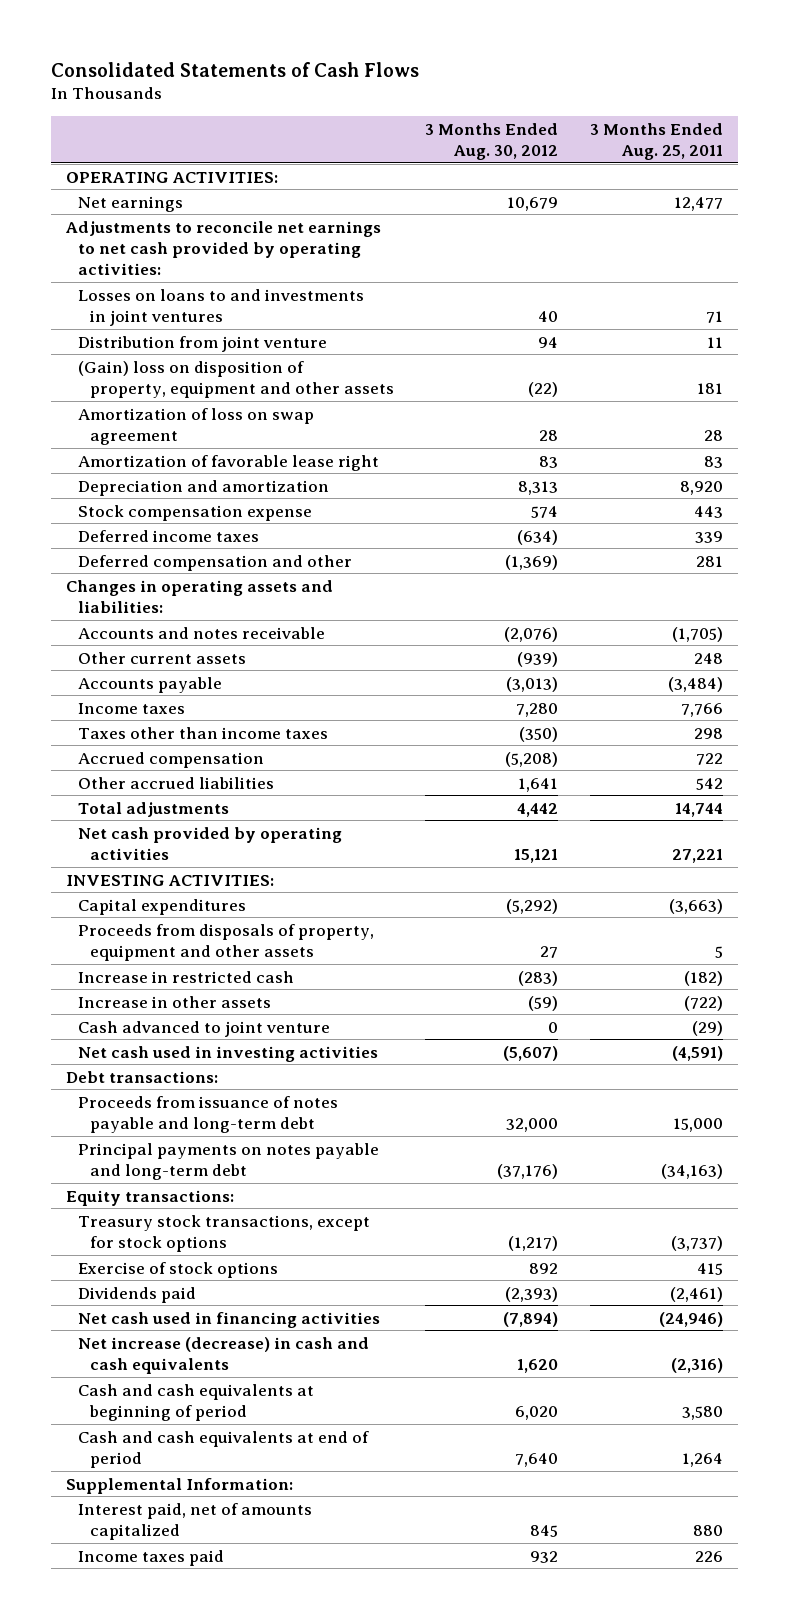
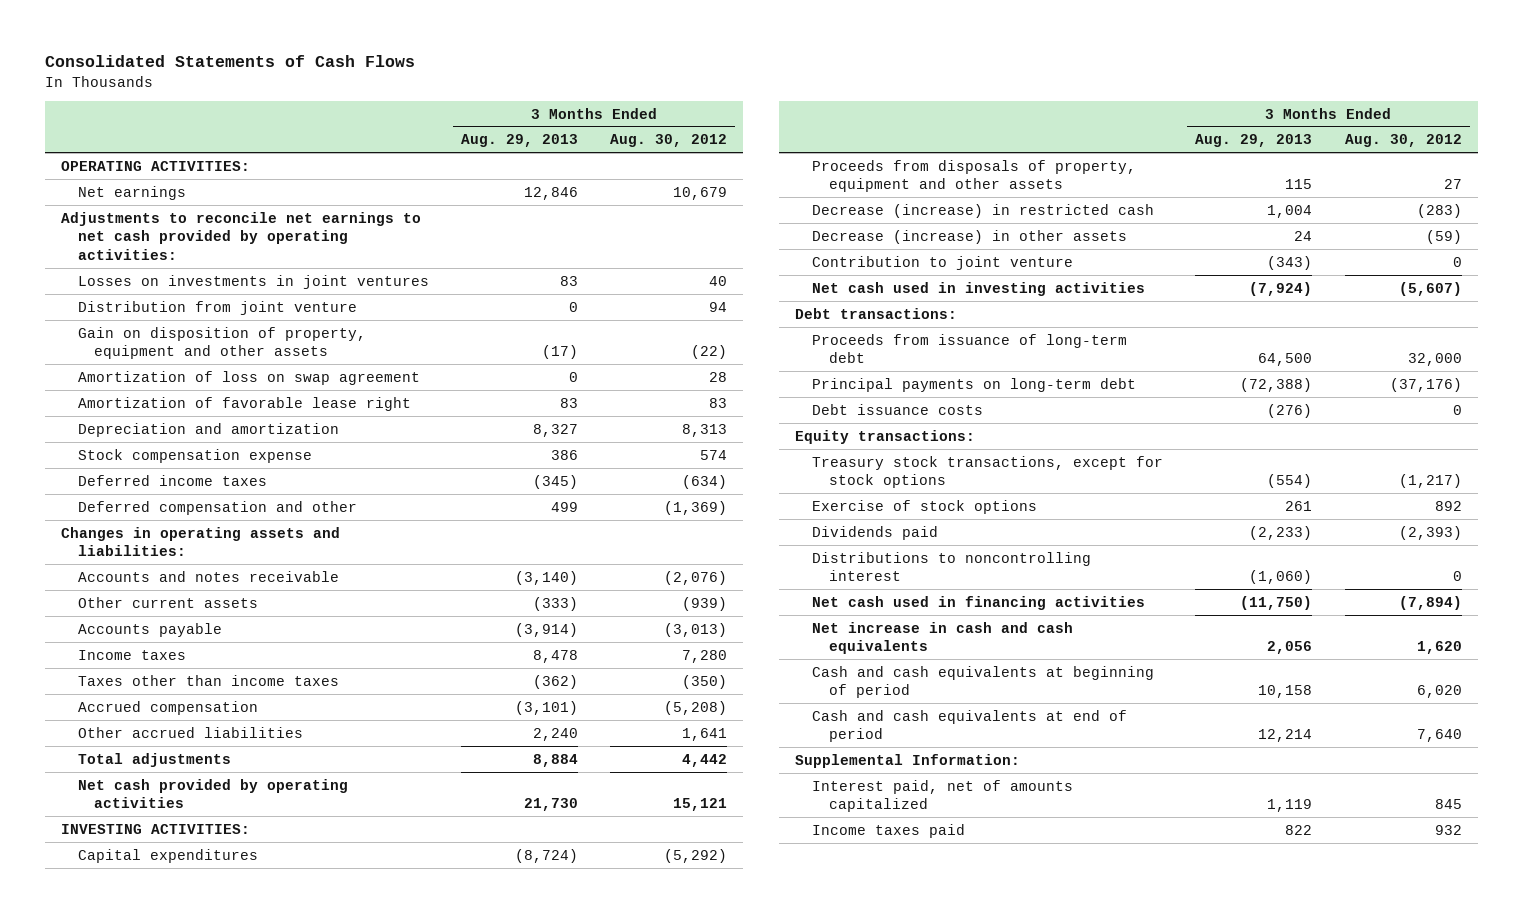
[589,122,723,160] 3 Months Ended Aug. 25, 2011 -> none
none -> [460,134,578,148] Aug. 29, 2013
[78,288,365,326] Losses on loans to and investments in joint ventures -> [77,274,429,289] Losses on investments in joint ventures
[78,360,394,398] (Gain) loss on disposition of property, equipment and other assets -> [77,326,366,360] Gain on disposition of property, equipment and other assets
[78,970,295,983] Increase in restricted cash -> [812,203,1155,218] Decrease (increase) in restricted cash
[78,995,272,1008] Increase in other assets -> [812,229,1128,244] Decrease (increase) in other assets
[78,1020,331,1037] Cash advanced to joint venture -> [812,255,1074,270] Contribution to joint venture
[78,1095,339,1133] Proceeds from issuance of notes payable and long-term debt -> [812,333,1128,364] Proceeds from issuance of long-term debt
[78,1142,380,1180] Principal payments on notes payable and long-term debt -> [812,377,1137,392] Principal payments on long-term debt
none -> [812,403,984,415] Debt issuance costs
none -> [812,551,1092,582] Distributions to noncontrolling interest
[78,1336,370,1374] Net increase (decrease) in cash and cash equivalents -> [812,621,1074,655] Net increase in cash and cash equivalents

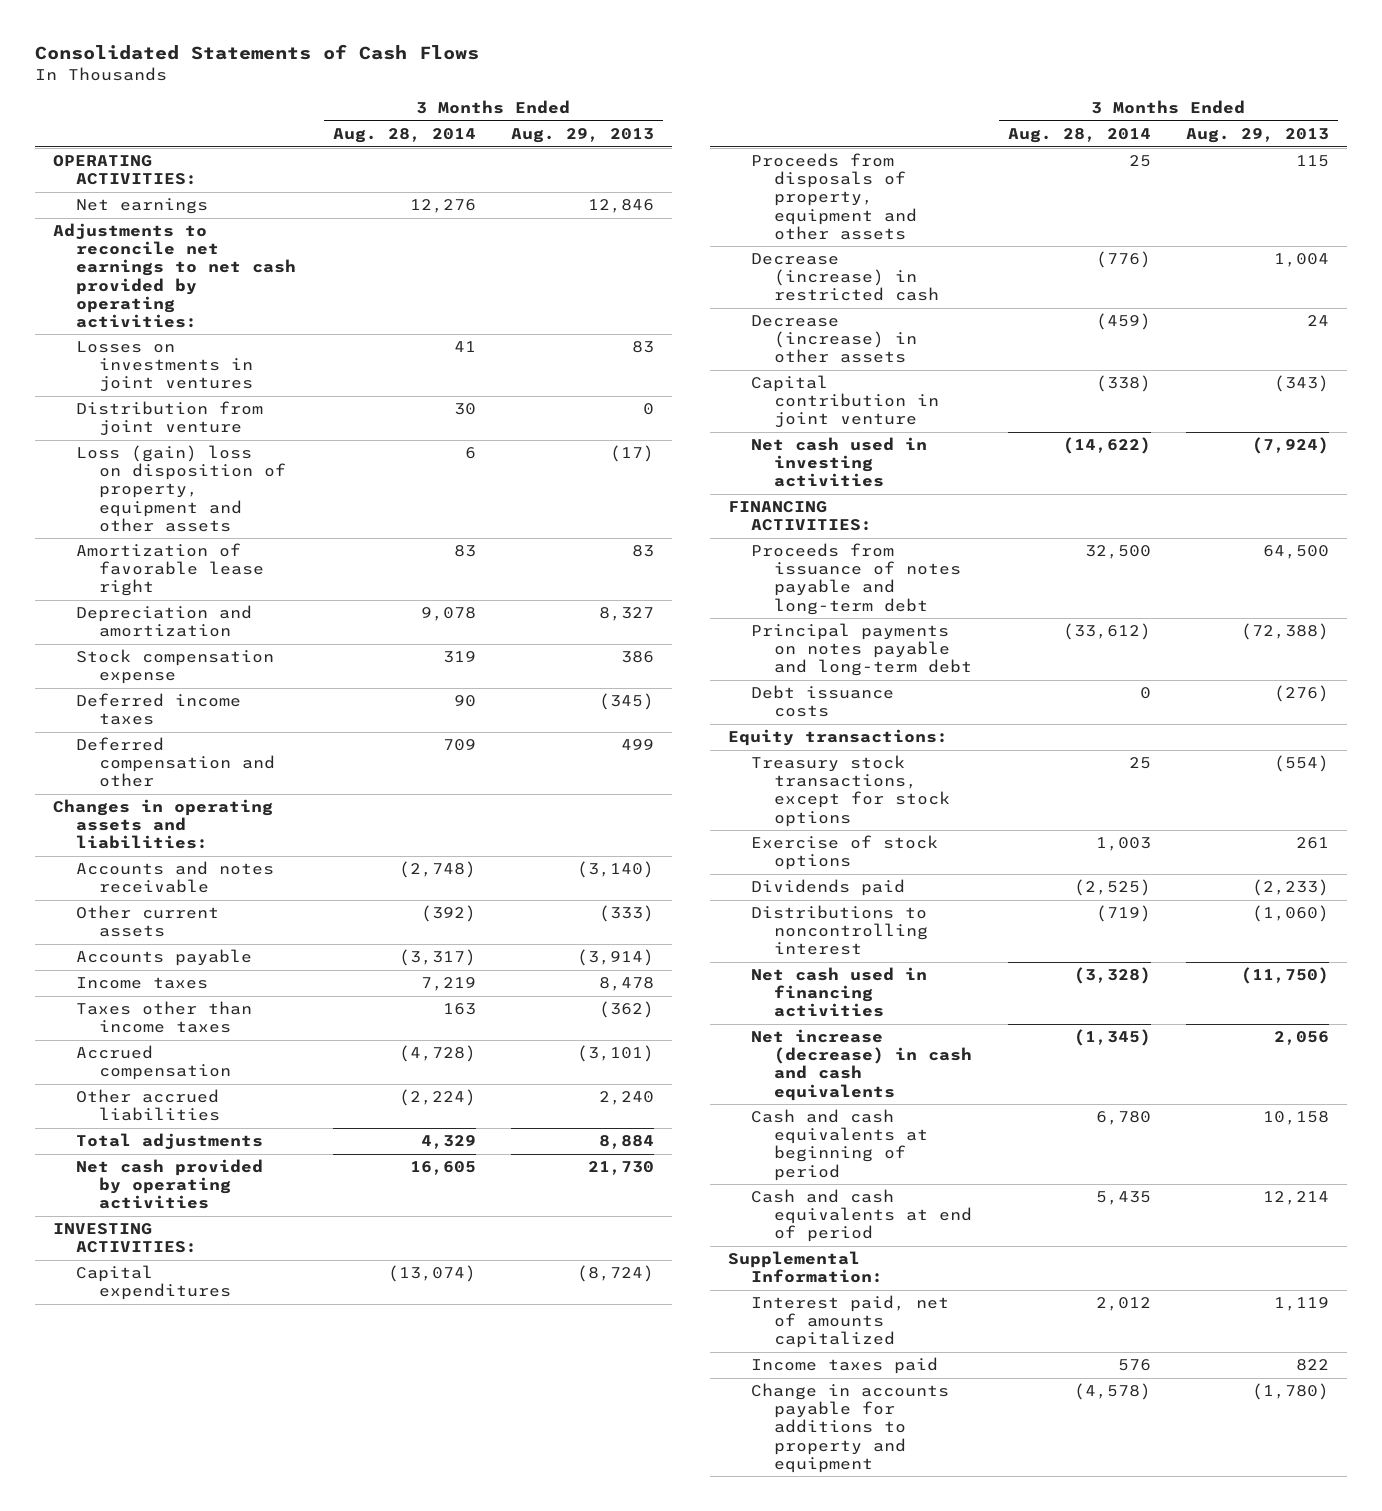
[610,134,728,148] Aug. 30, 2012 -> none
none -> [332,128,476,144] Aug. 28, 2014
[77,370,420,385] Amortization of loss on swap agreement -> none
[77,326,366,360] Gain on disposition of property, equipment and other assets -> [75,445,287,532] Loss (gain) loss on disposition of property, equipment and other assets
[812,255,1074,270] Contribution to joint venture -> [751,375,940,429] Capital contribution in joint venture
[795,307,958,319] Debt transactions: -> none
none -> [727,501,873,532] FINANCING ACTIVITIES:
[812,333,1128,364] Proceeds from issuance of long-term debt -> [751,543,962,615] Proceeds from issuance of notes payable and long-term debt
[812,377,1137,392] Principal payments on long-term debt -> [751,623,973,677] Principal payments on notes payable and long-term debt
[812,621,1074,655] Net increase in cash and cash equivalents -> [751,1029,973,1101] Net increase (decrease) in cash and cash equivalents
none -> [751,1383,950,1473] Change in accounts payable for additions to property and equipment

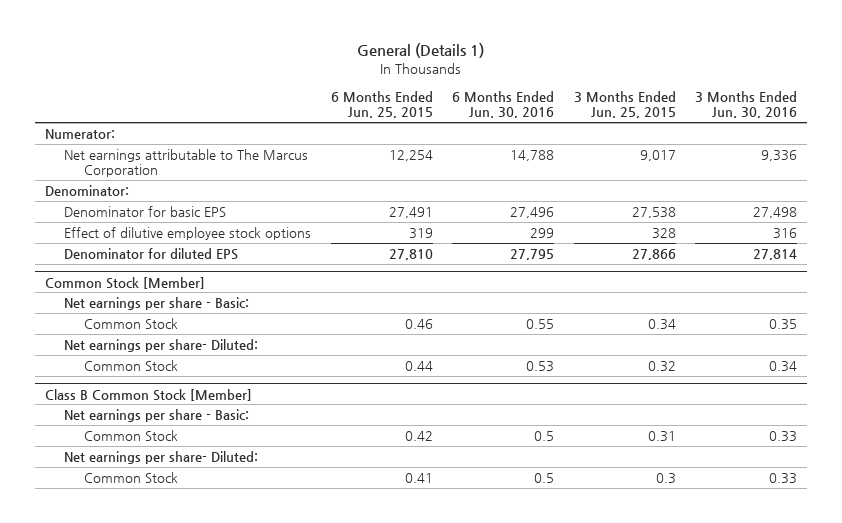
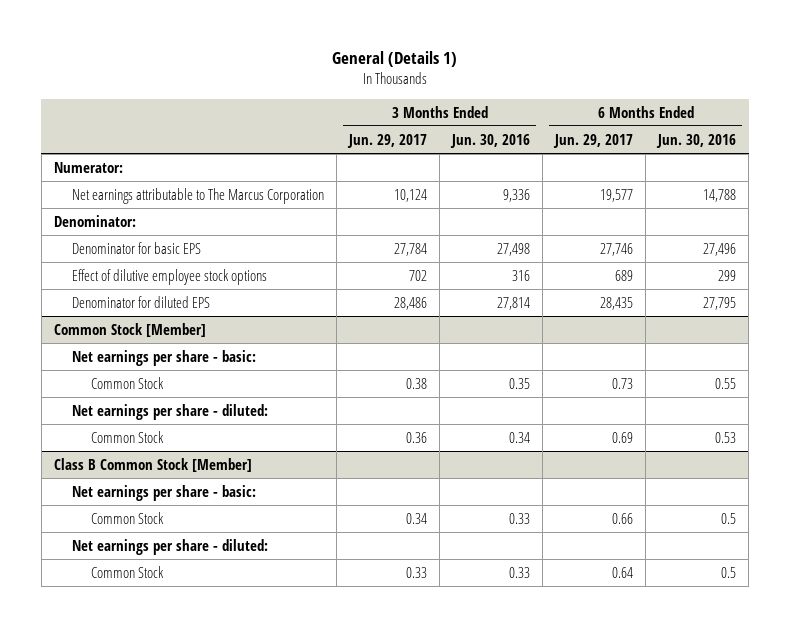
[330,90,433,119] 6 Months Ended Jun. 25, 2015 -> none
[573,90,676,119] 3 Months Ended Jun. 25, 2015 -> none
none -> [347,133,428,148] Jun. 29, 2017
none -> [553,133,634,148] Jun. 29, 2017
[64,296,250,310] Net earnings per share - Basic: -> [72,349,257,366] Net earnings per share - basic:
[64,338,259,352] Net earnings per share- Diluted: -> [72,403,269,420] Net earnings per share - diluted:
[64,408,250,422] Net earnings per share - Basic: -> [72,484,257,501] Net earnings per share - basic:
[64,450,259,464] Net earnings per share- Diluted: -> [72,538,269,555] Net earnings per share - diluted:

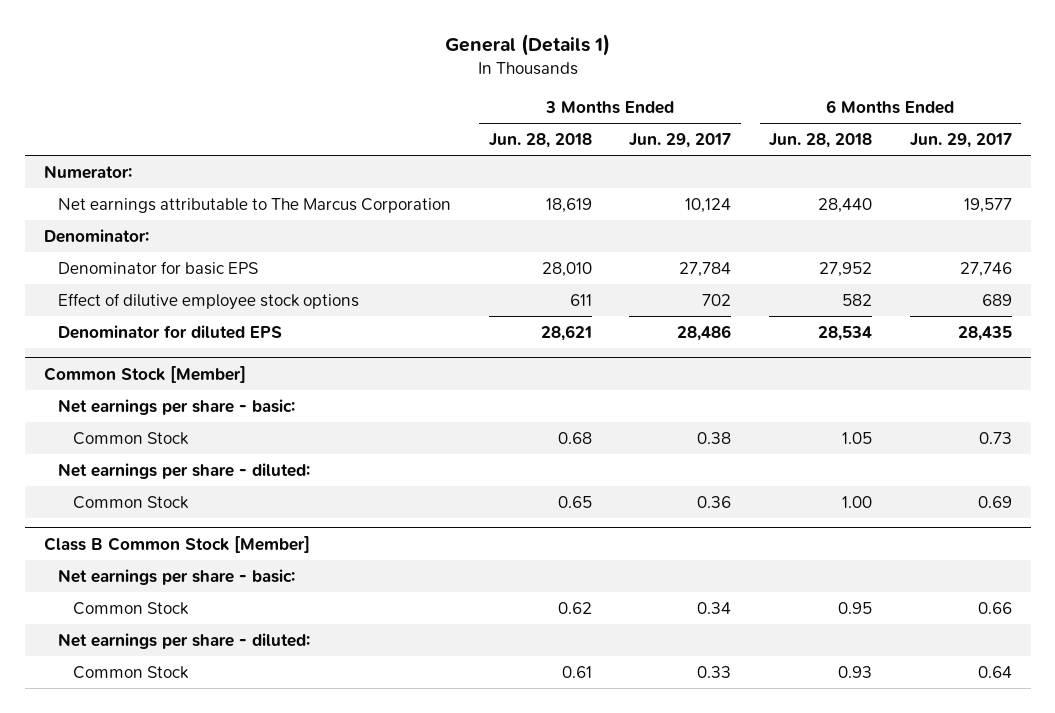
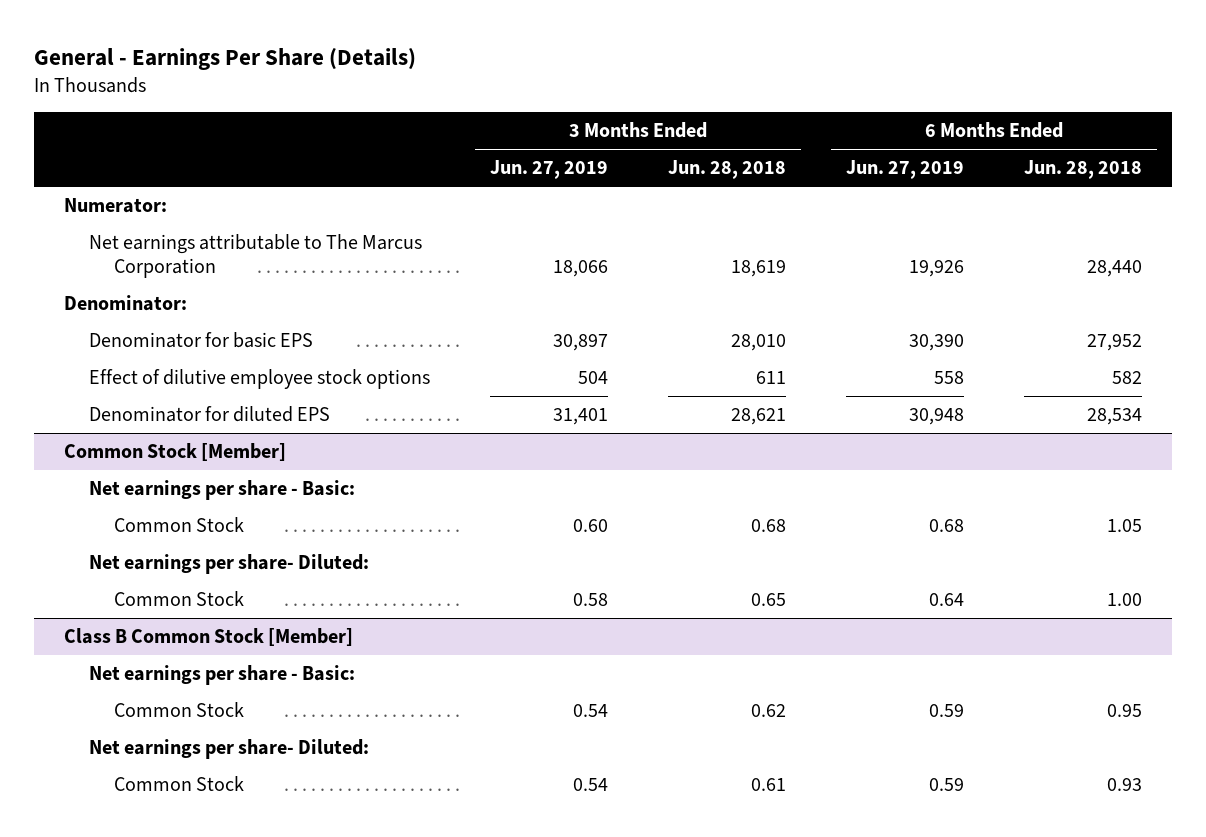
[444,34,610,57] General (Details 1) -> [33,47,416,70] General - Earnings Per Share (Details)
[629,133,732,149] Jun. 29, 2017 -> none
[909,133,1012,149] Jun. 29, 2017 -> none
none -> [489,160,608,180] Jun. 27, 2019
none -> [845,160,964,180] Jun. 27, 2019
[58,398,296,415] Net earnings per share - basic: -> [88,480,355,501] Net earnings per share - Basic:
[58,462,311,479] Net earnings per share - diluted: -> [88,554,369,575] Net earnings per share- Diluted:
[58,568,296,585] Net earnings per share - basic: -> [88,665,355,686] Net earnings per share - Basic:
[58,632,311,649] Net earnings per share - diluted: -> [88,739,369,760] Net earnings per share- Diluted:

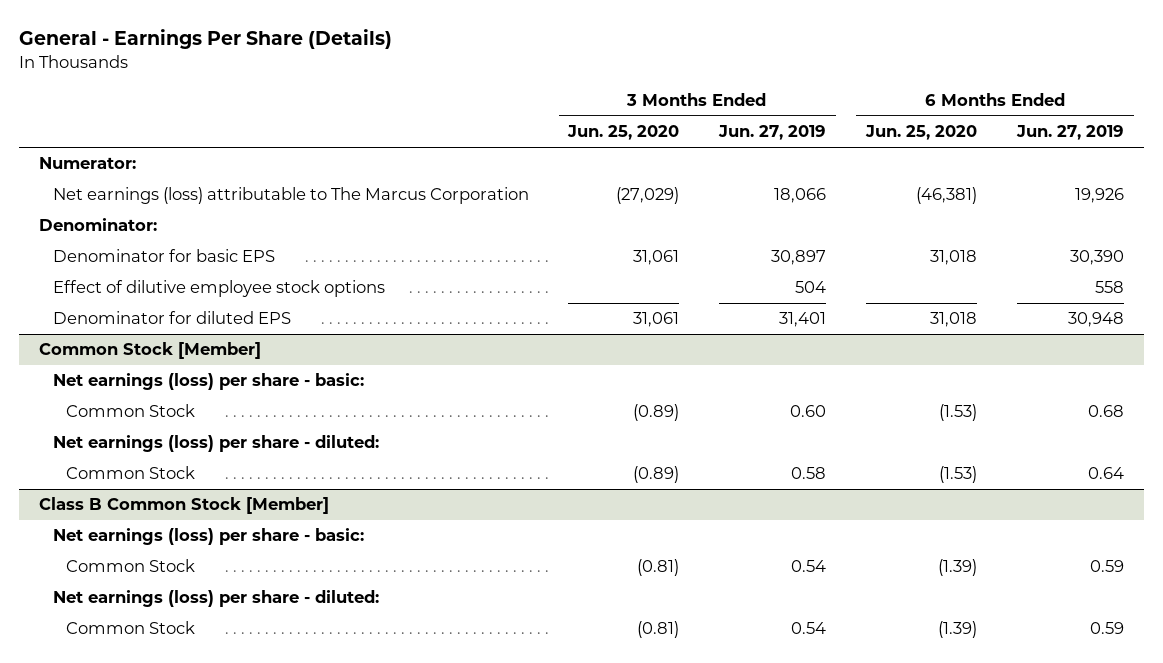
[667,160,786,180] Jun. 28, 2018 -> none
[1023,160,1142,180] Jun. 28, 2018 -> none
none -> [567,125,680,141] Jun. 25, 2020
none -> [864,125,977,141] Jun. 25, 2020
[88,234,422,279] Net earnings attributable to The Marcus Corporation -> [52,187,529,205] Net earnings (loss) attributable to The Marcus Corporation
[88,480,355,501] Net earnings per share - Basic: -> [52,373,364,391] Net earnings (loss) per share - basic:
[88,554,369,575] Net earnings per share- Diluted: -> [52,435,379,453] Net earnings (loss) per share - diluted:
[88,665,355,686] Net earnings per share - Basic: -> [52,528,364,546] Net earnings (loss) per share - basic:
[88,739,369,760] Net earnings per share- Diluted: -> [52,590,379,608] Net earnings (loss) per share - diluted:

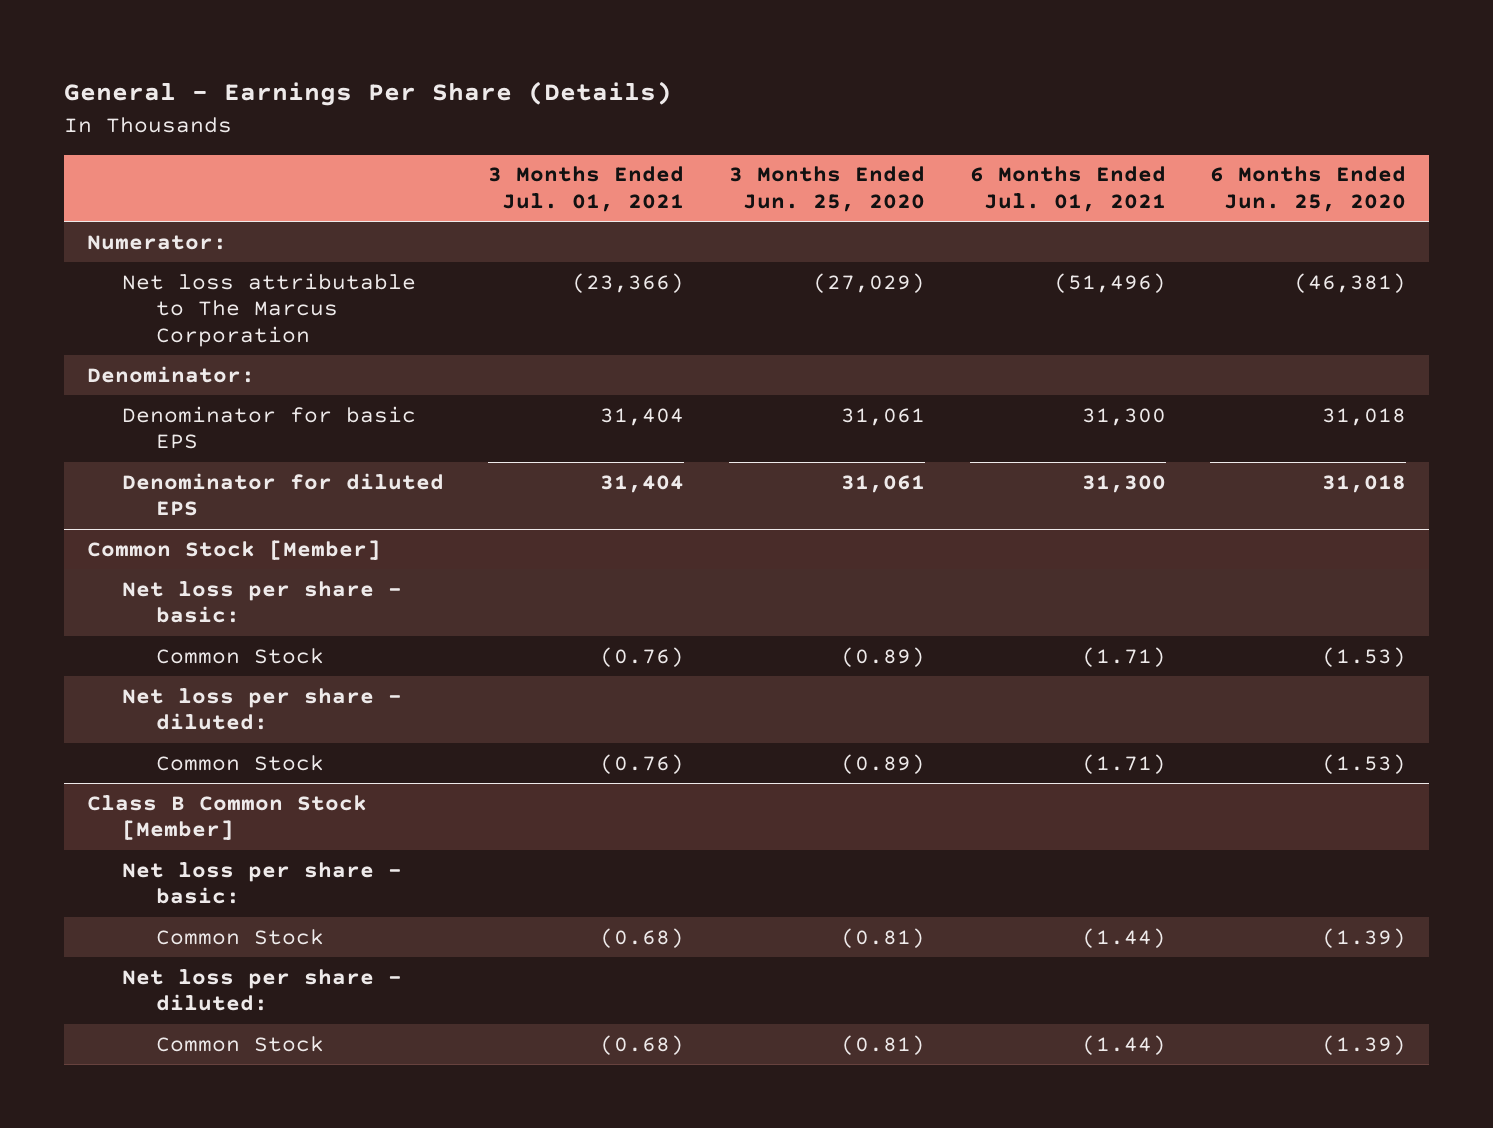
[718,125,827,141] Jun. 27, 2019 -> none
[1015,125,1124,141] Jun. 27, 2019 -> none
none -> [488,166,685,213] 3 Months Ended Jul. 01, 2021
none -> [969,166,1166,213] 6 Months Ended Jul. 01, 2021
[52,187,529,205] Net earnings (loss) attributable to The Marcus Corporation -> [121,272,416,348] Net loss attributable to The Marcus Corporation
[52,280,385,298] Effect of dilutive employee stock options -> none
[52,373,364,391] Net earnings (loss) per share - basic: -> [121,580,402,624] Net loss per share - basic:
[52,435,379,453] Net earnings (loss) per share - diluted: -> [121,687,402,731] Net loss per share - diluted:
[52,528,364,546] Net earnings (loss) per share - basic: -> [121,861,402,905] Net loss per share - basic:
[52,590,379,608] Net earnings (loss) per share - diluted: -> [121,968,402,1012] Net loss per share - diluted:

